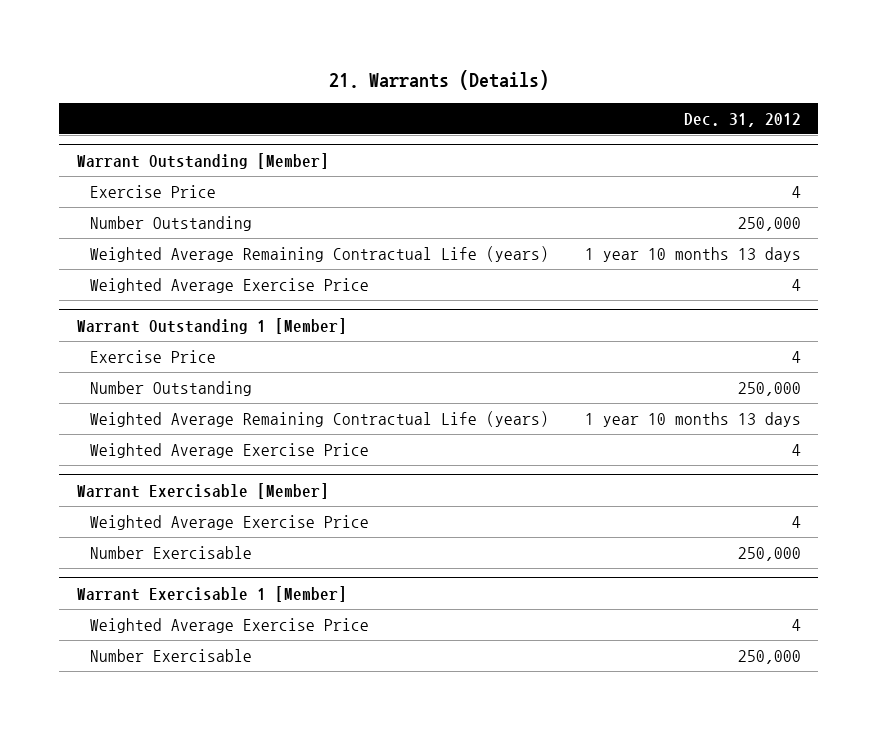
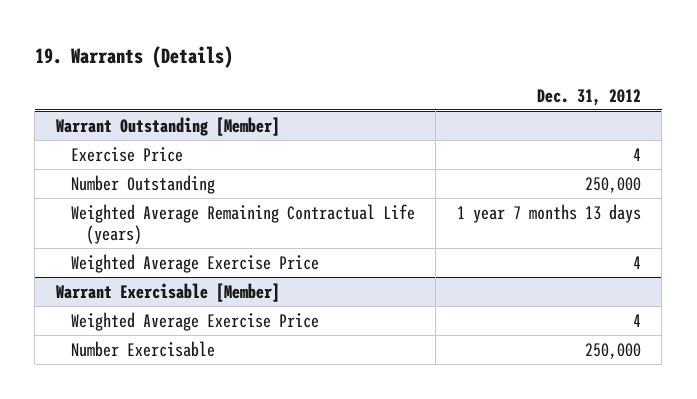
[328,69,549,90] 21. Warrants (Details) -> [34,45,233,68] 19. Warrants (Details)
[90,277,370,293] Weighted Average Exercise Price -> none
[77,317,348,334] Warrant Outstanding 1 [Member] -> none
[90,349,217,363] Exercise Price -> none
[90,380,253,396] Number Outstanding -> none
[90,410,550,427] Weighted Average Remaining Contractual Life (years) -> none
[584,246,801,262] 1 year 10 months 13 days -> [456,203,641,223] 1 year 7 months 13 days
[77,585,348,602] Warrant Exercisable 1 [Member] -> none
[90,617,370,633] Weighted Average Exercise Price -> none
[90,648,253,662] Number Exercisable -> none

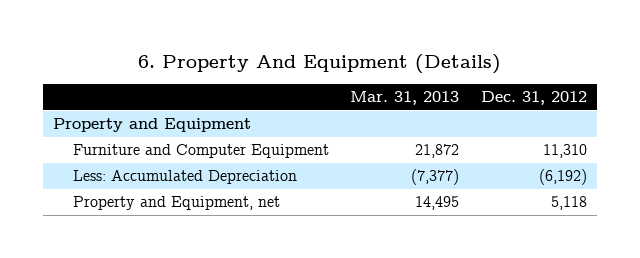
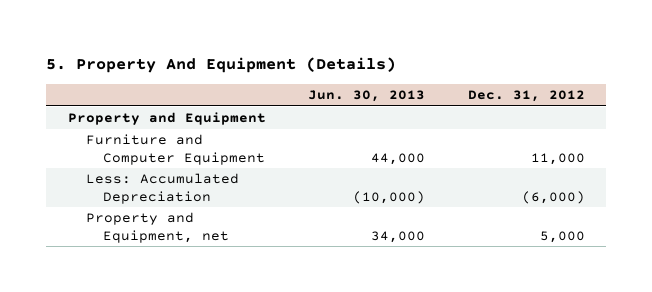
[137,53,501,74] 6. Property And Equipment (Details) -> [46,57,397,74] 5. Property And Equipment (Details)
[350,91,460,106] Mar. 31, 2013 -> none
none -> [308,89,426,102] Jun. 30, 2013
[542,144,587,159] 11,310 -> [530,152,585,165] 11,000
[538,169,587,186] (6,192) -> [521,190,585,204] (6,000)
[550,196,587,211] 5,118 -> [539,230,585,243] 5,000

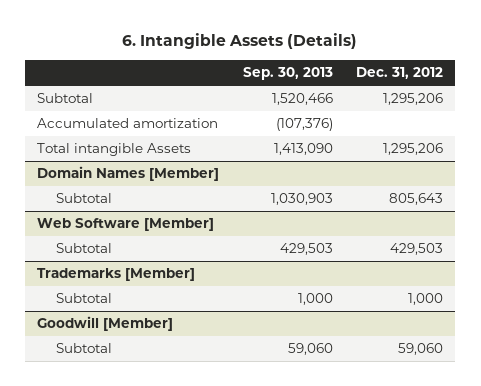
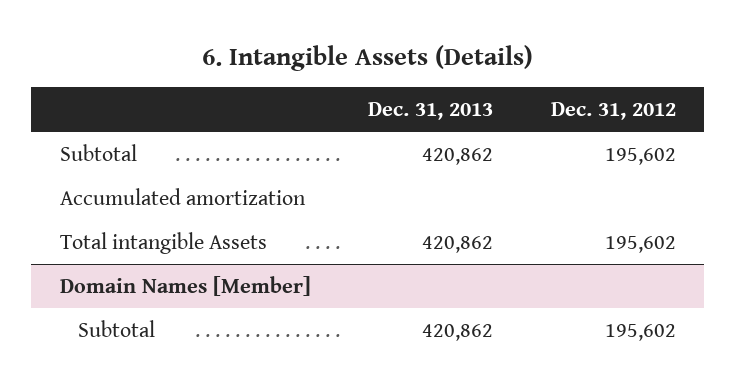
[242,67,333,81] Sep. 30, 2013 -> none
none -> [368,102,494,121] Dec. 31, 2013
[383,93,444,106] 1,295,206 -> [604,147,676,165] 195,602
[383,143,444,156] 1,295,206 -> [604,235,676,253] 195,602
[37,218,215,232] Web Software [Member] -> none
[55,243,112,254] Subtotal -> none
[37,268,196,282] Trademarks [Member] -> none
[55,293,112,304] Subtotal -> none
[37,316,174,332] Goodwill [Member] -> none
[55,343,112,354] Subtotal -> none
[389,193,444,206] 805,643 -> [604,323,676,341] 195,602

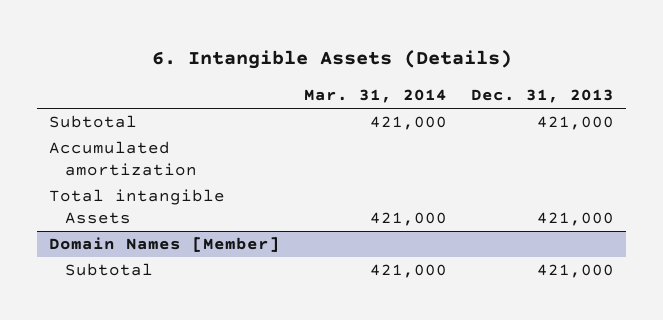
[550,102,676,121] Dec. 31, 2012 -> none
none -> [304,89,448,104] Mar. 31, 2014
[422,147,494,165] 420,862 -> [537,116,615,131] 421,000
[422,235,494,253] 420,862 -> [537,212,615,227] 421,000
[422,323,494,341] 420,862 -> [537,264,615,279] 421,000

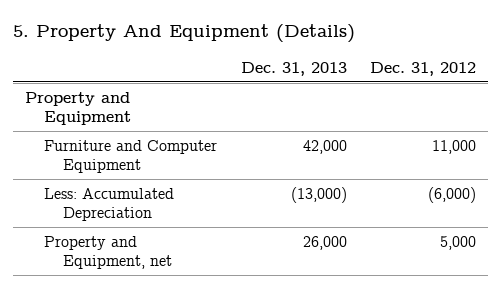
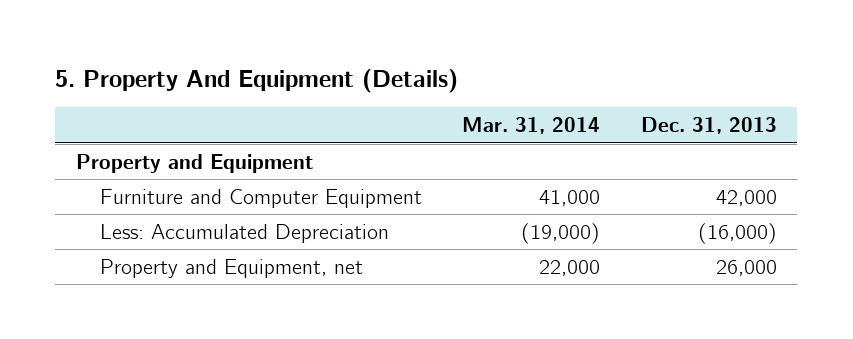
[370,61,477,76] Dec. 31, 2012 -> none
none -> [462,117,601,135] Mar. 31, 2014
[290,186,347,203] (13,000) -> [697,222,777,244] (16,000)

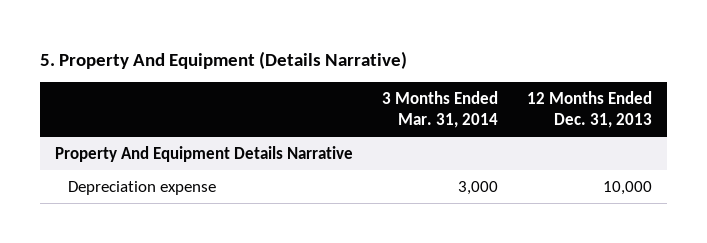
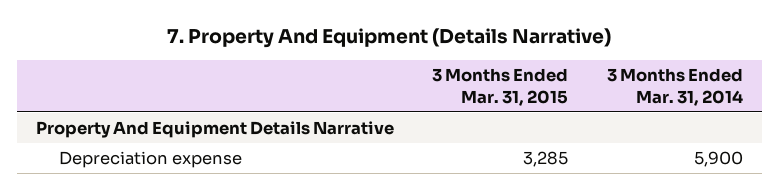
[40,50,408,69] 5. Property And Equipment (Details Narrative) -> [167,27,612,48] 7. Property And Equipment (Details Narrative)
[527,90,653,128] 12 Months Ended Dec. 31, 2013 -> none
none -> [432,67,569,106] 3 Months Ended Mar. 31, 2015
[457,180,498,195] 3,000 -> [693,151,743,168] 5,900

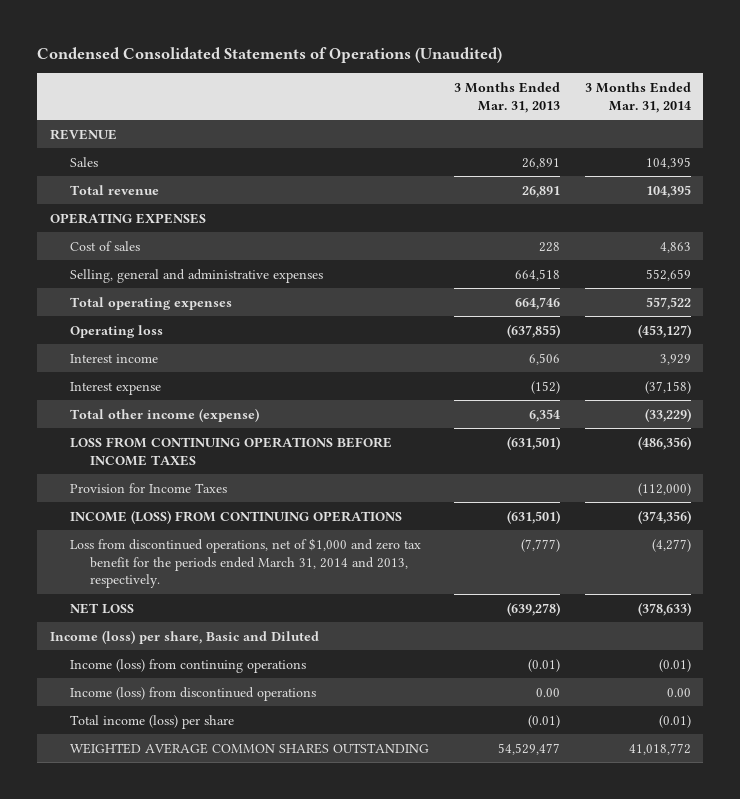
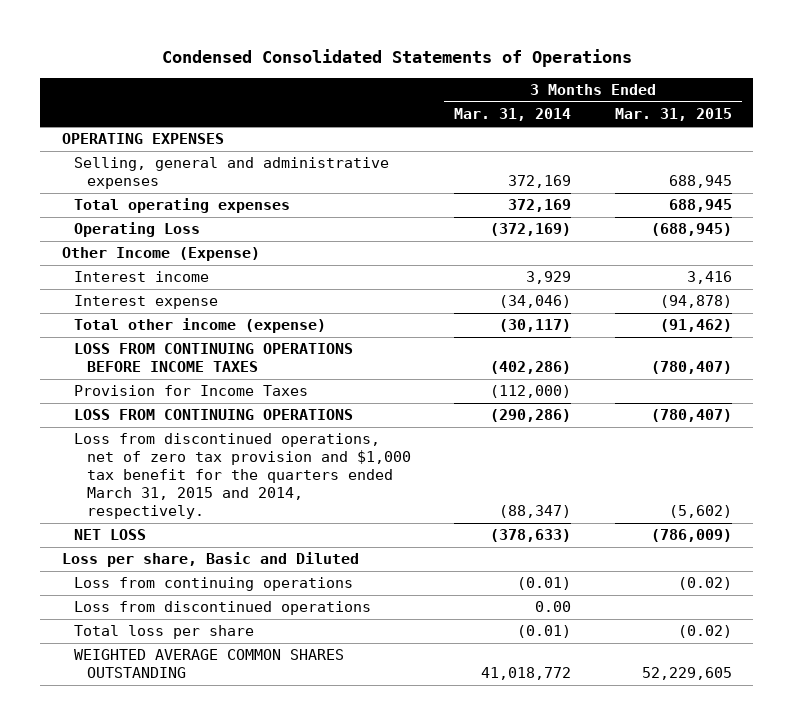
[37,47,503,64] Condensed Consolidated Statements of Operations (Unaudited) -> [161,48,632,67] Condensed Consolidated Statements of Operations
[453,82,560,113] 3 Months Ended Mar. 31, 2013 -> none
none -> [614,108,732,122] Mar. 31, 2015
[49,128,117,140] REVENUE -> none
[69,156,98,167] Sales -> none
[69,184,159,195] Total revenue -> none
[69,240,140,251] Cost of sales -> none
[645,268,691,281] 552,659 -> [508,175,572,189] 372,169
[645,296,691,310] 557,522 -> [508,199,572,213] 372,169
[69,324,163,338] Operating loss -> [74,222,201,238] Operating Loss
[637,323,691,338] (453,127) -> [490,223,572,237] (372,169)
none -> [61,247,260,262] Other Income (Expense)
[644,380,691,394] (37,158) -> [499,295,572,309] (34,046)
[644,407,691,422] (33,229) -> [499,319,572,333] (30,117)
[637,435,691,450] (486,356) -> [490,361,572,375] (402,286)
[69,509,402,524] INCOME (LOSS) FROM CONTINUING OPERATIONS -> [74,409,354,421] LOSS FROM CONTINUING OPERATIONS
[637,509,691,524] (374,356) -> [490,409,572,423] (290,286)
[69,537,421,589] Loss from discontinued operations, net of $1,000 and zero tax benefit for the periods ended March 31, 2014 and 2013, respectively. -> [74,433,412,519] Loss from discontinued operations, net of zero tax provision and $1,000 tax benefit for the quarters ended March 31, 2015 and 2014, respectively.
[651,538,691,552] (4,277) -> [499,504,572,518] (88,347)
[49,629,319,644] Income (loss) per share, Basic and Diluted -> [61,552,359,568] Loss per share, Basic and Diluted
[69,658,306,673] Income (loss) from continuing operations -> [74,577,354,592] Loss from continuing operations
[69,686,316,701] Income (loss) from discontinued operations -> [74,601,372,616] Loss from discontinued operations
[69,714,234,729] Total income (loss) per share -> [74,625,255,640] Total loss per share

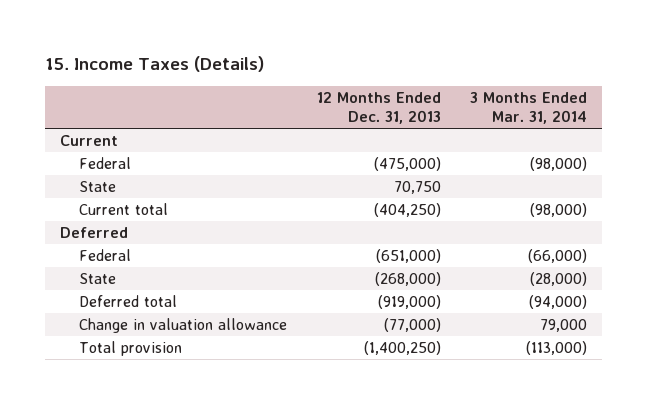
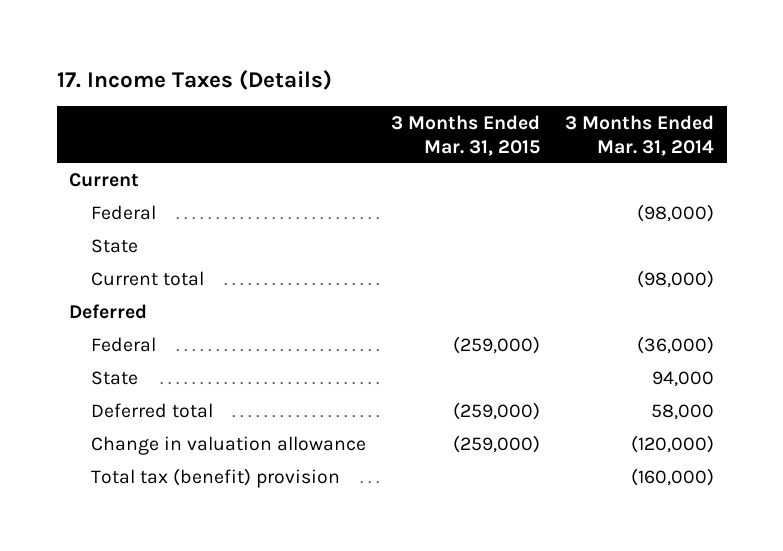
[45,56,265,73] 15. Income Taxes (Details) -> [56,69,332,90] 17. Income Taxes (Details)
[316,92,441,124] 12 Months Ended Dec. 31, 2013 -> none
none -> [391,114,541,156] 3 Months Ended Mar. 31, 2015
[527,249,587,264] (66,000) -> [637,336,715,355] (36,000)
[529,272,587,287] (28,000) -> [652,371,715,388] 94,000
[528,295,587,310] (94,000) -> [651,404,715,421] 58,000
[539,319,587,333] 79,000 -> [631,435,715,454] (120,000)
[79,341,183,357] Total provision -> [91,468,341,489] Total tax (benefit) provision
[525,341,587,356] (113,000) -> [631,468,715,487] (160,000)

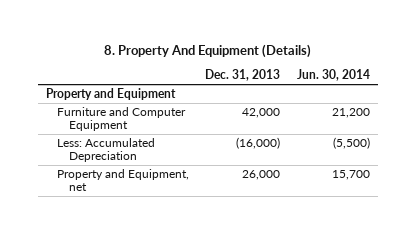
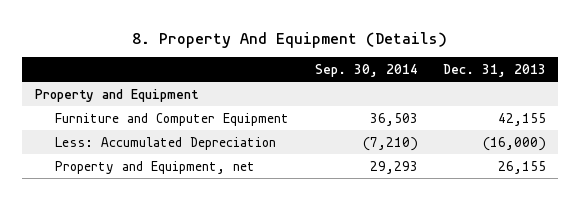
[296,69,370,82] Jun. 30, 2014 -> none
none -> [314,63,418,77] Sep. 30, 2014
[242,107,281,118] 42,000 -> [497,112,546,126] 42,155
[242,169,281,180] 26,000 -> [497,160,546,174] 26,155

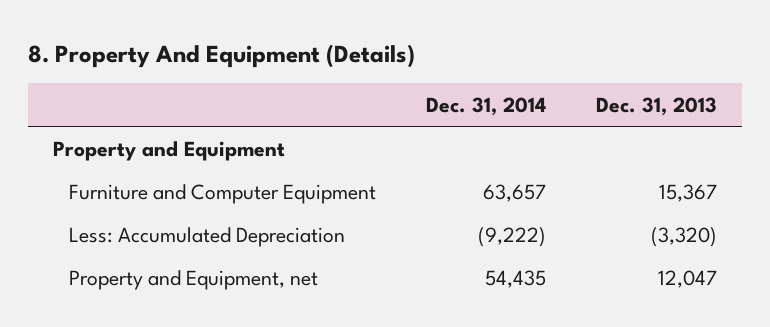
[314,63,418,77] Sep. 30, 2014 -> none
none -> [426,96,547,116] Dec. 31, 2014
[497,112,546,126] 42,155 -> [658,183,717,202] 15,367
[482,136,546,151] (16,000) -> [650,226,717,247] (3,320)
[497,160,546,174] 26,155 -> [657,269,717,288] 12,047

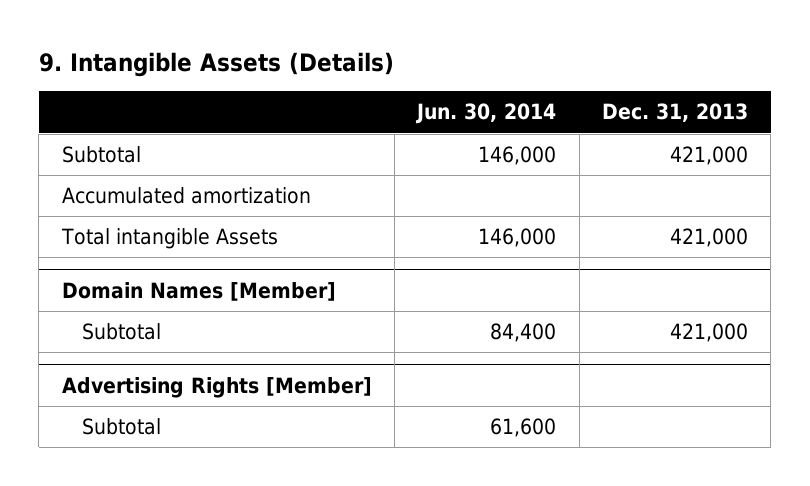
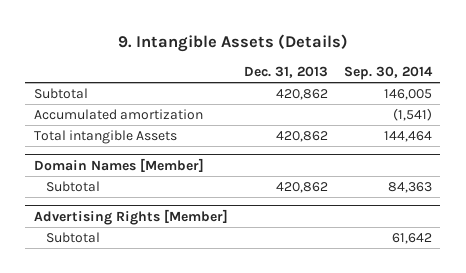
[415,103,557,125] Jun. 30, 2014 -> none
none -> [344,66,434,81] Sep. 30, 2014
[670,146,749,166] 421,000 -> [275,88,328,100] 420,862
[670,228,749,248] 421,000 -> [275,130,328,142] 420,862
[670,323,749,343] 421,000 -> [275,181,328,193] 420,862

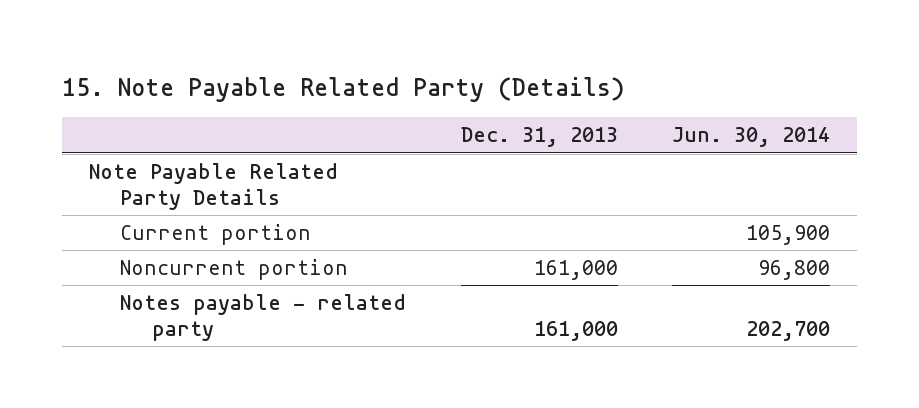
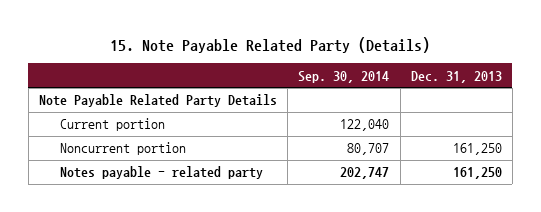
[672,127,831,148] Jun. 30, 2014 -> none
none -> [298,70,390,83] Sep. 30, 2014
[533,260,618,281] 161,000 -> [452,143,502,156] 161,250
[533,320,618,341] 161,000 -> [452,167,502,180] 161,250

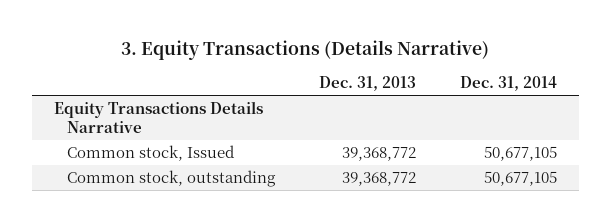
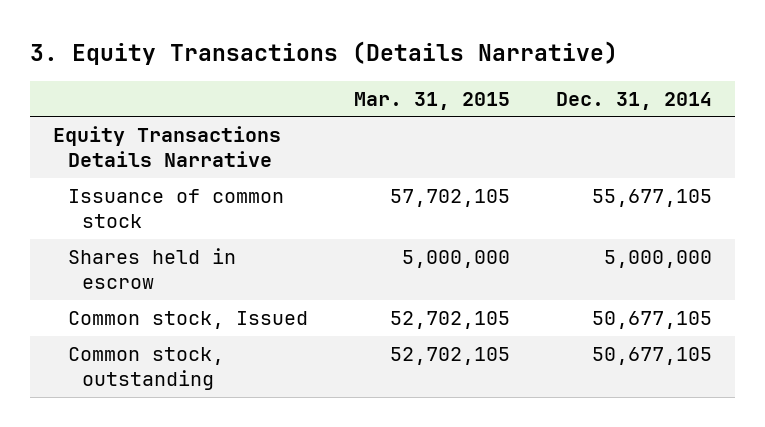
[319,76,417,92] Dec. 31, 2013 -> none
none -> [353,91,510,110] Mar. 31, 2015
none -> [67,189,284,228] Issuance of common stock
none -> [67,248,236,289] Shares held in escrow

